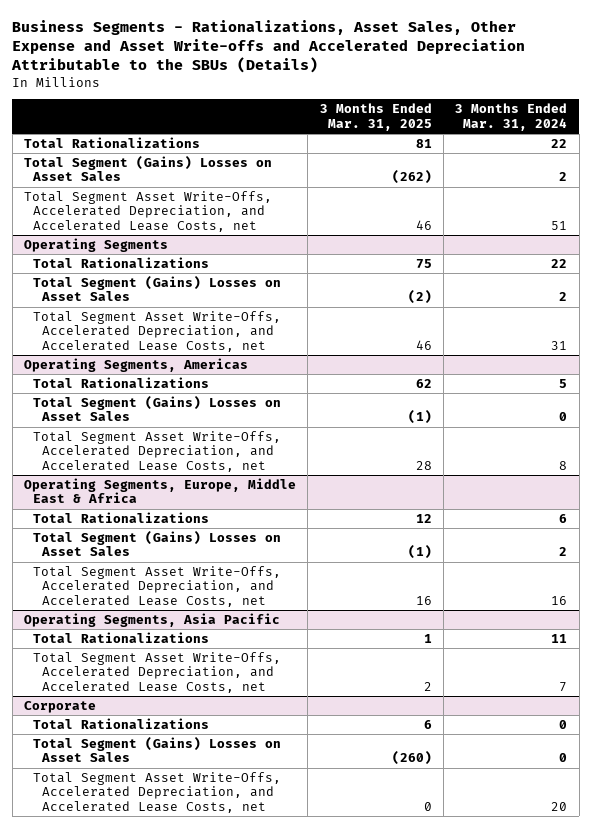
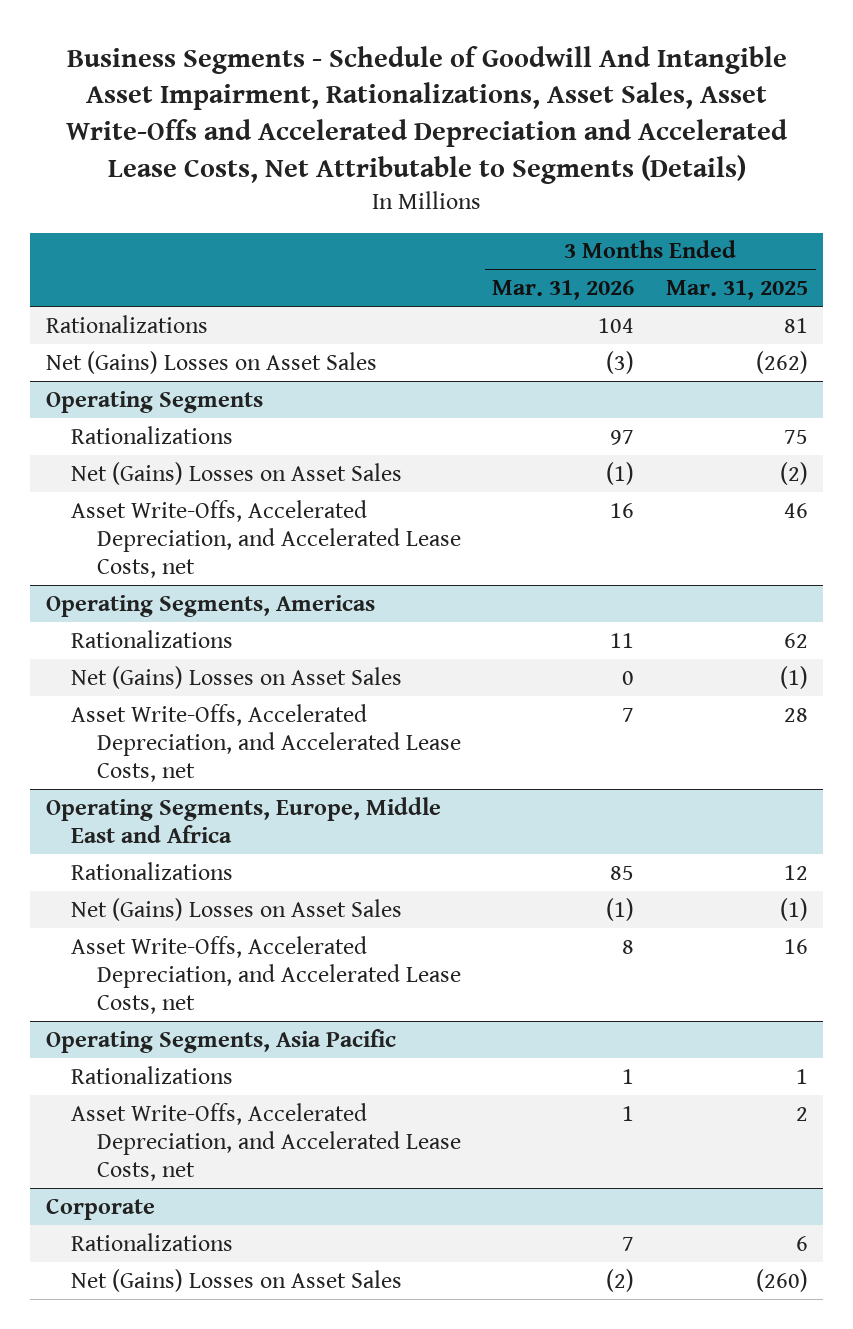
[11,19,526,74] Business Segments - Rationalizations, Asset Sales, Other Expense and Asset Write-offs and Accelerated Depreciation Attributable to the SBUs (Details) -> [65,45,788,184] Business Segments - Schedule of Goodwill And Intangible Asset Impairment, Rationalizations, Asset Sales, Asset Write-Offs and Accelerated Depreciation and Accelerated Lease Costs, Net Attributable to Segments (Details)
[455,103,568,131] 3 Months Ended Mar. 31, 2024 -> none
none -> [492,280,635,301] Mar. 31, 2026
[24,190,273,232] Total Segment Asset Write-Offs, Accelerated Depreciation, and Accelerated Lease Costs, net -> none
[24,136,201,148] Total Rationalizations -> [45,314,208,333] Rationalizations
[24,155,273,182] Total Segment (Gains) Losses on Asset Sales -> [45,350,377,374] Net (Gains) Losses on Asset Sales
[33,256,210,268] Total Rationalizations -> [71,425,234,444] Rationalizations
[33,275,282,302] Total Segment (Gains) Losses on Asset Sales -> [71,461,403,485] Net (Gains) Losses on Asset Sales
[33,310,282,352] Total Segment Asset Write-Offs, Accelerated Depreciation, and Accelerated Lease Costs, net -> [71,499,462,579] Asset Write-Offs, Accelerated Depreciation, and Accelerated Lease Costs, net
[33,376,210,388] Total Rationalizations -> [71,629,234,648] Rationalizations
[33,395,282,422] Total Segment (Gains) Losses on Asset Sales -> [71,665,403,689] Net (Gains) Losses on Asset Sales
[33,430,282,472] Total Segment Asset Write-Offs, Accelerated Depreciation, and Accelerated Lease Costs, net -> [71,703,462,783] Asset Write-Offs, Accelerated Depreciation, and Accelerated Lease Costs, net
[24,477,297,504] Operating Segments, Europe, Middle East & Africa -> [45,796,441,843] Operating Segments, Europe, Middle East and Africa
[33,511,210,523] Total Rationalizations -> [71,861,234,880] Rationalizations
[33,530,282,557] Total Segment (Gains) Losses on Asset Sales -> [71,897,403,921] Net (Gains) Losses on Asset Sales
[33,565,282,607] Total Segment Asset Write-Offs, Accelerated Depreciation, and Accelerated Lease Costs, net -> [71,935,462,1015] Asset Write-Offs, Accelerated Depreciation, and Accelerated Lease Costs, net
[33,631,210,643] Total Rationalizations -> [71,1065,234,1084] Rationalizations
[33,651,282,693] Total Segment Asset Write-Offs, Accelerated Depreciation, and Accelerated Lease Costs, net -> [71,1102,462,1182] Asset Write-Offs, Accelerated Depreciation, and Accelerated Lease Costs, net
[33,771,282,813] Total Segment Asset Write-Offs, Accelerated Depreciation, and Accelerated Lease Costs, net -> none
[33,717,210,729] Total Rationalizations -> [71,1232,234,1251] Rationalizations
[33,736,282,763] Total Segment (Gains) Losses on Asset Sales -> [71,1268,403,1292] Net (Gains) Losses on Asset Sales

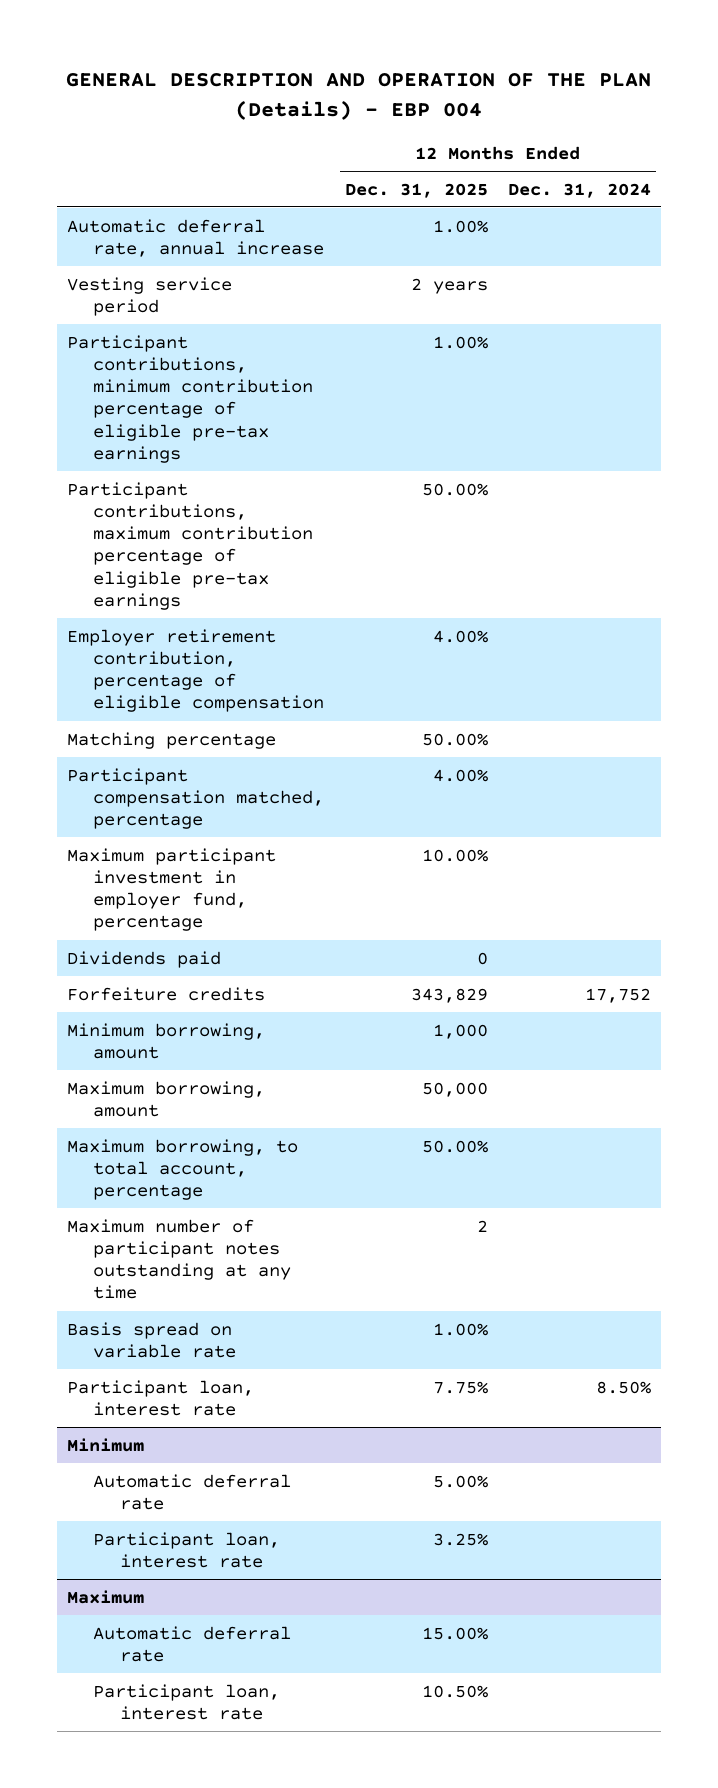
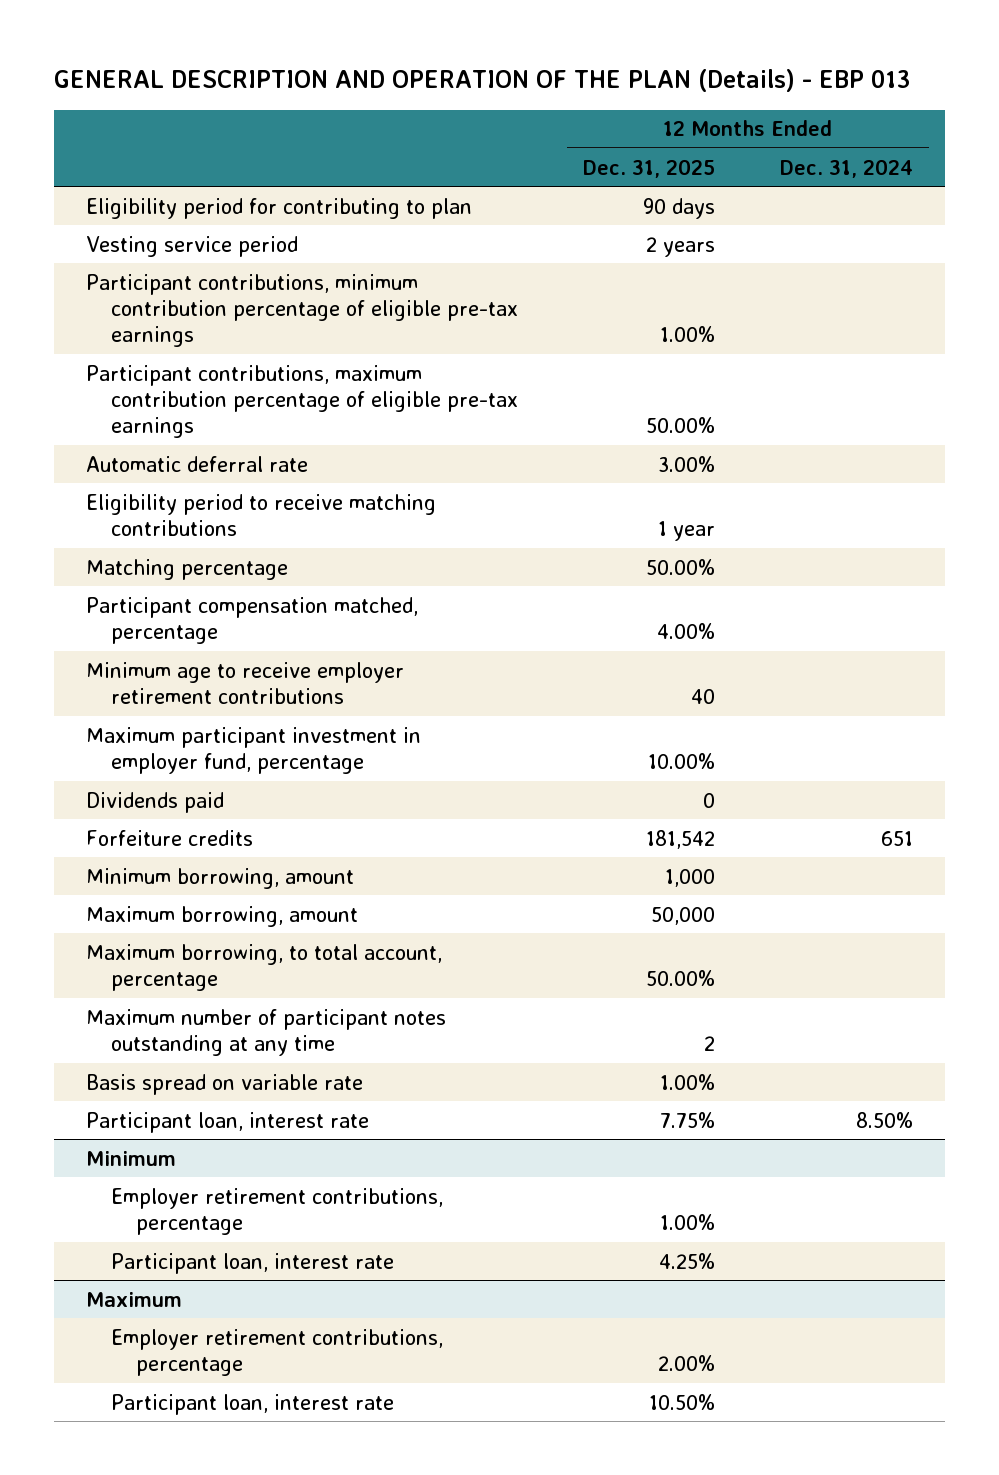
[65,73,651,121] GENERAL DESCRIPTION AND OPERATION OF THE PLAN (Details) - EBP 004 -> [53,68,910,92] GENERAL DESCRIPTION AND OPERATION OF THE PLAN (Details) - EBP 013
[66,218,325,257] Automatic deferral rate, annual increase -> none
none -> [86,197,473,219] Eligibility period for contributing to plan
[66,628,325,713] Employer retirement contribution, percentage of eligible compensation -> none
none -> [86,455,309,472] Automatic deferral rate
none -> [86,493,437,536] Eligibility period to receive matching contributions
none -> [86,661,405,704] Minimum age to receive employer retirement contributions
[410,987,488,1003] 343,829 -> [645,829,715,849] 181,542
[584,987,651,1003] 17,752 -> [880,830,913,846] 651
[93,1473,292,1510] Automatic deferral rate -> none
none -> [111,1187,444,1235] Employer retirement contributions, percentage
[432,1532,488,1546] 3.25% -> [658,1252,715,1269] 4.25%
[93,1625,292,1662] Automatic deferral rate -> none
none -> [111,1328,444,1376] Employer retirement contributions, percentage

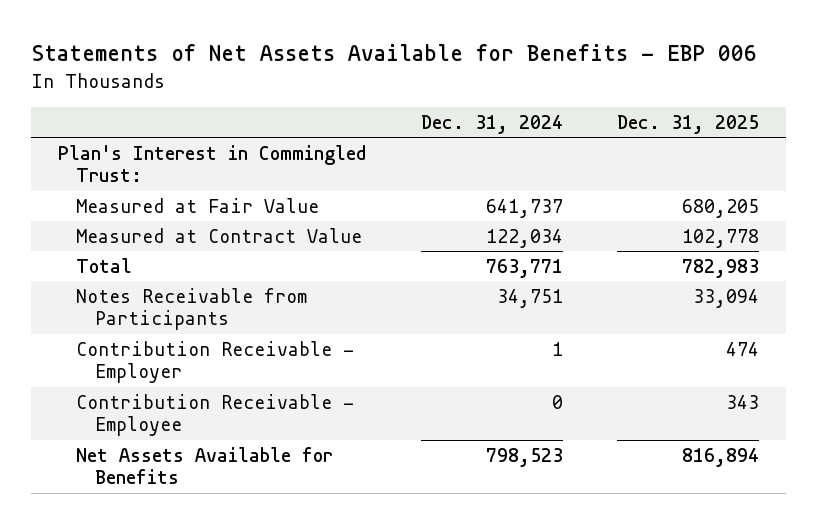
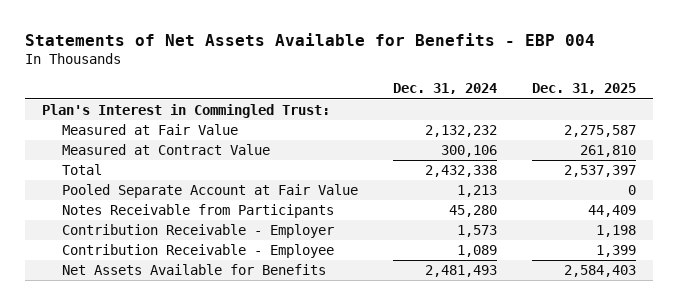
[30,44,757,62] Statements of Net Assets Available for Benefits - EBP 006 -> [24,32,595,46] Statements of Net Assets Available for Benefits - EBP 004
[485,198,563,218] 641,737 -> [424,125,497,138] 2,132,232
[681,198,759,218] 680,205 -> [563,125,636,138] 2,275,587
[485,228,563,248] 122,034 -> [440,145,497,158] 300,106
[681,228,759,248] 102,778 -> [579,145,636,158] 261,810
[485,258,563,278] 763,771 -> [424,165,497,178] 2,432,338
[681,258,759,278] 782,983 -> [563,165,636,178] 2,537,397
none -> [61,184,358,199] Pooled Separate Account at Fair Value
[496,288,563,308] 34,751 -> [448,205,497,218] 45,280
[692,288,759,308] 33,094 -> [587,205,636,218] 44,409
[551,341,563,356] 1 -> [456,225,497,238] 1,573
[725,341,759,356] 474 -> [595,225,636,238] 1,198
[551,394,563,409] 0 -> [456,245,497,258] 1,089
[725,394,759,409] 343 -> [595,245,636,258] 1,399
[485,447,563,467] 798,523 -> [424,265,497,278] 2,481,493
[681,447,759,467] 816,894 -> [563,265,636,278] 2,584,403

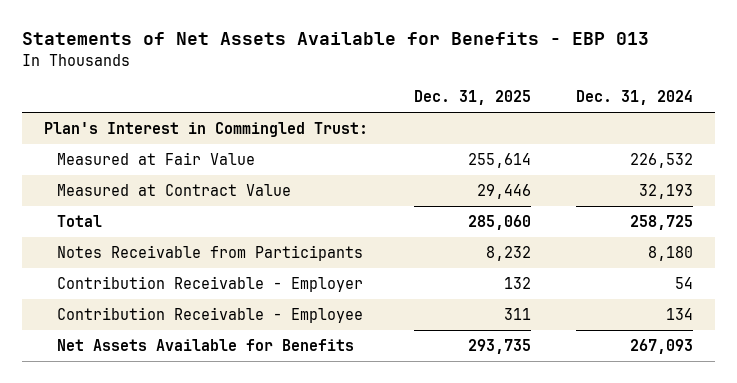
[24,32,595,46] Statements of Net Assets Available for Benefits - EBP 004 -> [21,32,649,46] Statements of Net Assets Available for Benefits - EBP 013
[61,184,358,199] Pooled Separate Account at Fair Value -> none
[424,125,497,138] 2,132,232 -> [629,153,693,169] 226,532
[563,125,636,138] 2,275,587 -> [467,153,531,169] 255,614
[440,145,497,158] 300,106 -> [638,184,693,200] 32,193
[579,145,636,158] 261,810 -> [476,184,531,200] 29,446
[424,165,497,178] 2,432,338 -> [629,215,693,231] 258,725
[563,165,636,178] 2,537,397 -> [467,215,531,231] 285,060
[448,205,497,218] 45,280 -> [647,246,693,262] 8,180
[587,205,636,218] 44,409 -> [485,246,531,262] 8,232
[456,225,497,238] 1,573 -> [674,277,693,290] 54
[595,225,636,238] 1,198 -> [503,277,531,290] 132
[456,245,497,258] 1,089 -> [665,308,693,321] 134
[595,245,636,258] 1,399 -> [503,308,531,321] 311
[424,265,497,278] 2,481,493 -> [629,339,693,355] 267,093
[563,265,636,278] 2,584,403 -> [467,339,531,355] 293,735

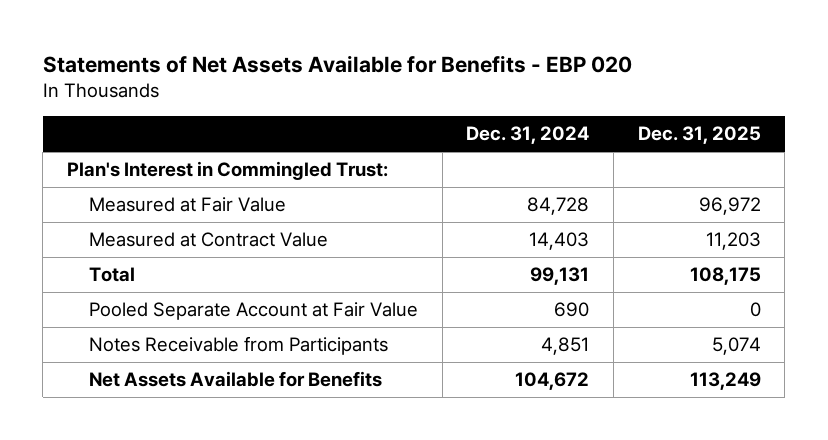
[21,32,649,46] Statements of Net Assets Available for Benefits - EBP 013 -> [42,54,632,73] Statements of Net Assets Available for Benefits - EBP 020
[56,276,363,293] Contribution Receivable - Employer -> none
[56,307,363,324] Contribution Receivable - Employee -> none
[467,153,531,169] 255,614 -> [698,197,761,216] 96,972
[629,153,693,169] 226,532 -> [527,197,590,216] 84,728
[476,184,531,200] 29,446 -> [705,232,761,251] 11,203
[638,184,693,200] 32,193 -> [529,232,590,251] 14,403
[467,215,531,231] 285,060 -> [689,267,761,286] 108,175
[629,215,693,231] 258,725 -> [530,267,590,286] 99,131
none -> [89,302,419,321] Pooled Separate Account at Fair Value
[485,246,531,262] 8,232 -> [711,337,761,356] 5,074
[647,246,693,262] 8,180 -> [541,337,590,356] 4,851
[467,339,531,355] 293,735 -> [689,372,761,391] 113,249
[629,339,693,355] 267,093 -> [515,372,590,391] 104,672

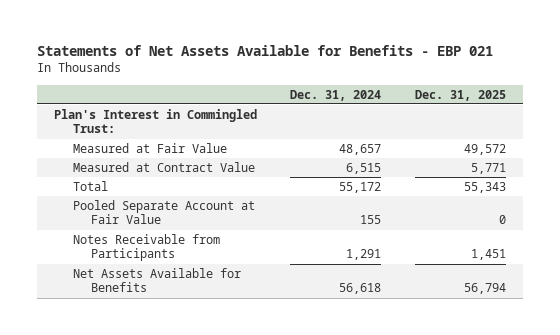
[42,54,632,73] Statements of Net Assets Available for Benefits - EBP 020 -> [37,45,494,57] Statements of Net Assets Available for Benefits - EBP 021
[527,197,590,216] 84,728 -> [339,143,382,155] 48,657
[698,197,761,216] 96,972 -> [463,143,506,155] 49,572
[529,232,590,251] 14,403 -> [346,162,382,174] 6,515
[705,232,761,251] 11,203 -> [470,162,506,174] 5,771
[530,267,590,286] 99,131 -> [339,181,382,193] 55,172
[689,267,761,286] 108,175 -> [463,181,506,193] 55,343
[554,302,590,318] 690 -> [360,215,382,225] 155
[541,337,590,356] 4,851 -> [346,249,382,261] 1,291
[711,337,761,356] 5,074 -> [470,249,506,261] 1,451
[515,372,590,391] 104,672 -> [339,283,382,295] 56,618
[689,372,761,391] 113,249 -> [463,283,506,295] 56,794

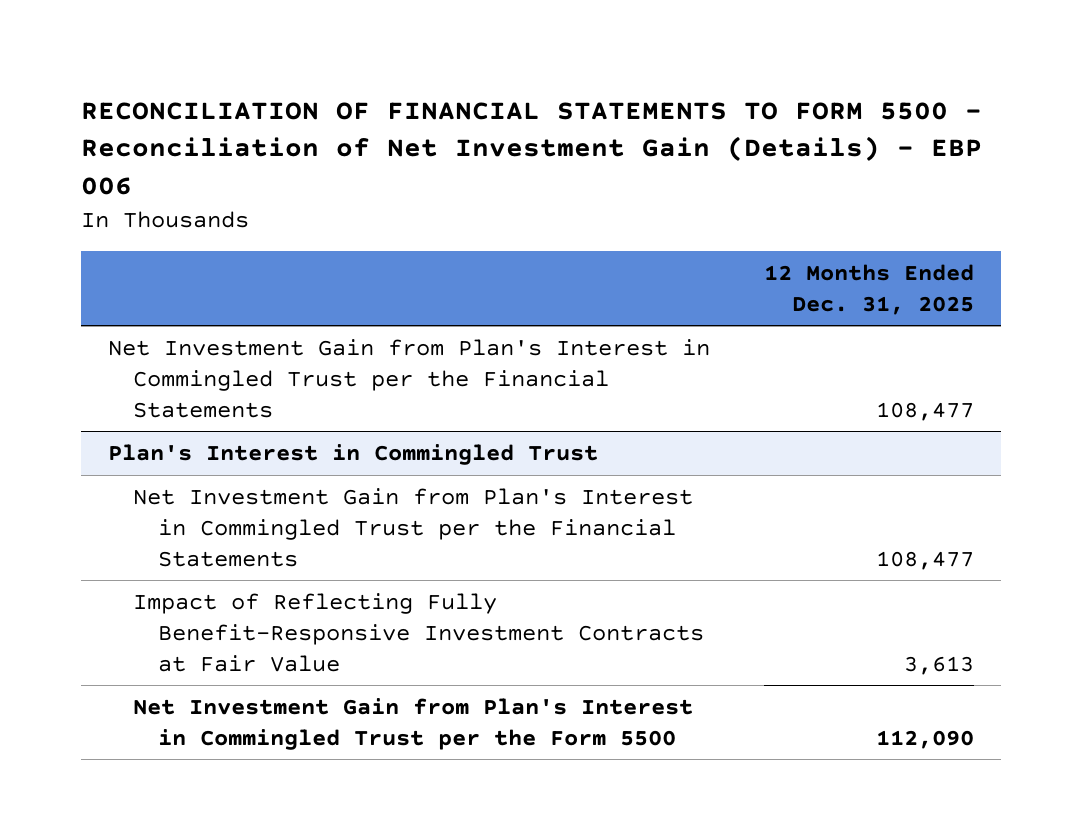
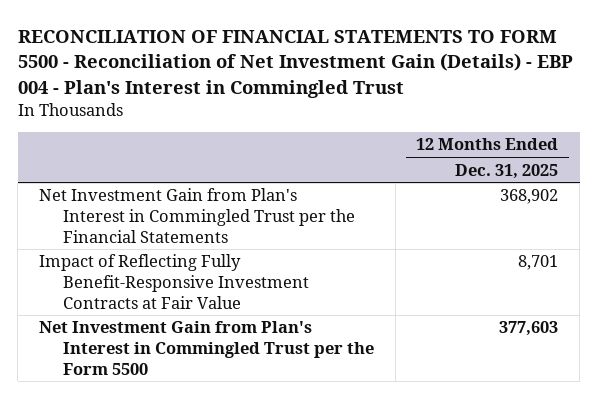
[81,101,983,195] RECONCILIATION OF FINANCIAL STATEMENTS TO FORM 5500 - Reconciliation of Net Investment Gain (Details) - EBP 006 -> [17,30,573,98] RECONCILIATION OF FINANCIAL STATEMENTS TO FORM 5500 - Reconciliation of Net Investment Gain (Details) - EBP 004 - Plan's Interest in Commingled Trust
[108,443,599,465] Plan's Interest in Commingled Trust -> none
[132,487,693,567] Net Investment Gain from Plan's Interest in Commingled Trust per the Financial Statements -> none
[876,401,975,421] 108,477 -> [500,189,559,205] 368,902
[904,655,975,675] 3,613 -> [518,255,559,271] 8,701
[876,729,975,749] 112,090 -> [499,321,559,337] 377,603

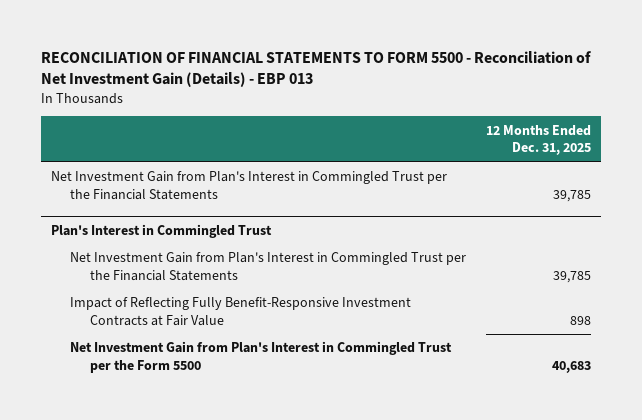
[17,30,573,98] RECONCILIATION OF FINANCIAL STATEMENTS TO FORM 5500 - Reconciliation of Net Investment Gain (Details) - EBP 004 - Plan's Interest in Commingled Trust -> [41,50,592,87] RECONCILIATION OF FINANCIAL STATEMENTS TO FORM 5500 - Reconciliation of Net Investment Gain (Details) - EBP 013
[500,189,559,205] 368,902 -> [552,190,591,203] 39,785
none -> [50,224,272,239] Plan's Interest in Commingled Trust
none -> [70,252,467,282] Net Investment Gain from Plan's Interest in Commingled Trust per the Financial Statements
[518,255,559,271] 8,701 -> [569,316,591,326] 898
[499,321,559,337] 377,603 -> [551,361,591,374] 40,683

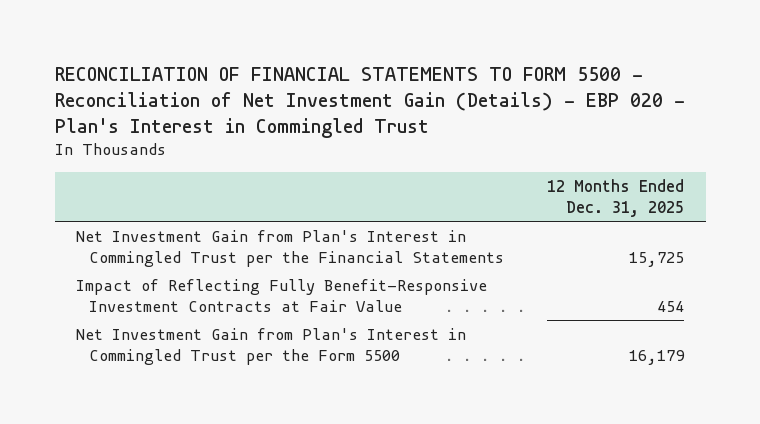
[41,50,592,87] RECONCILIATION OF FINANCIAL STATEMENTS TO FORM 5500 - Reconciliation of Net Investment Gain (Details) - EBP 013 -> [54,66,685,138] RECONCILIATION OF FINANCIAL STATEMENTS TO FORM 5500 - Reconciliation of Net Investment Gain (Details) - EBP 020 - Plan's Interest in Commingled Trust
[50,224,272,239] Plan's Interest in Commingled Trust -> none
[70,252,467,282] Net Investment Gain from Plan's Interest in Commingled Trust per the Financial Statements -> none
[552,190,591,203] 39,785 -> [629,251,685,267] 15,725
[569,316,591,326] 898 -> [657,300,685,312] 454
[551,361,591,374] 40,683 -> [629,349,686,365] 16,179

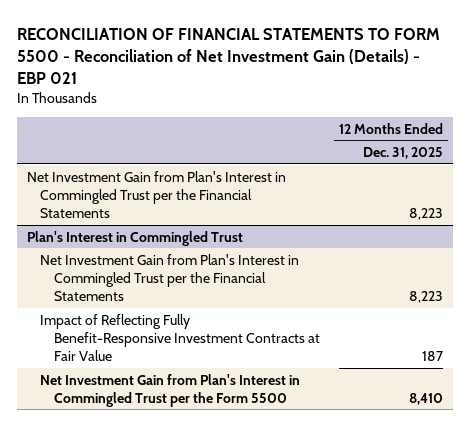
[54,66,685,138] RECONCILIATION OF FINANCIAL STATEMENTS TO FORM 5500 - Reconciliation of Net Investment Gain (Details) - EBP 020 - Plan's Interest in Commingled Trust -> [17,27,441,84] RECONCILIATION OF FINANCIAL STATEMENTS TO FORM 5500 - Reconciliation of Net Investment Gain (Details) - EBP 021
[629,251,685,267] 15,725 -> [409,207,444,220] 8,223
none -> [27,230,244,246] Plan's Interest in Commingled Trust
none -> [40,253,300,301] Net Investment Gain from Plan's Interest in Commingled Trust per the Financial Statements
[657,300,685,312] 454 -> [422,350,444,361] 187
[629,349,686,365] 16,179 -> [409,392,444,405] 8,410

